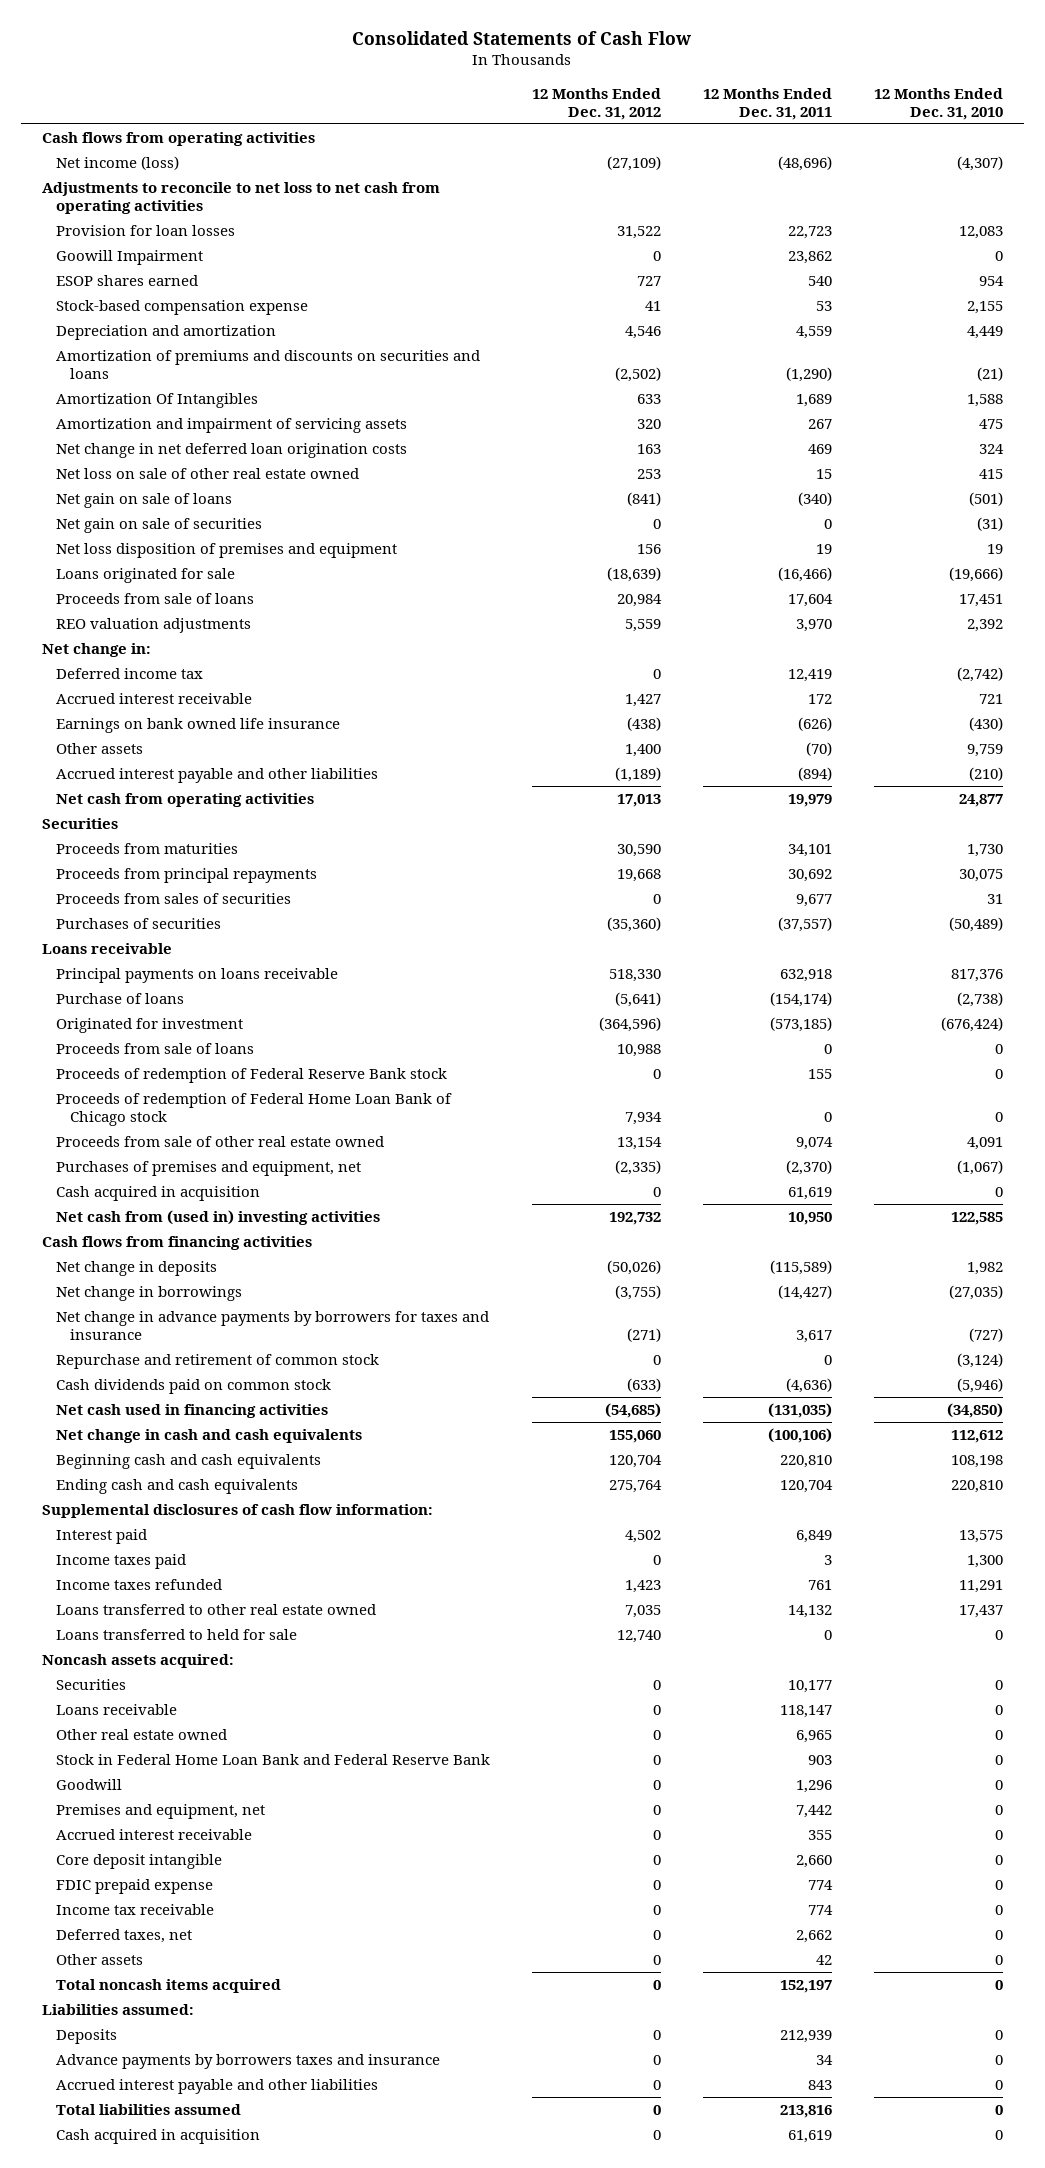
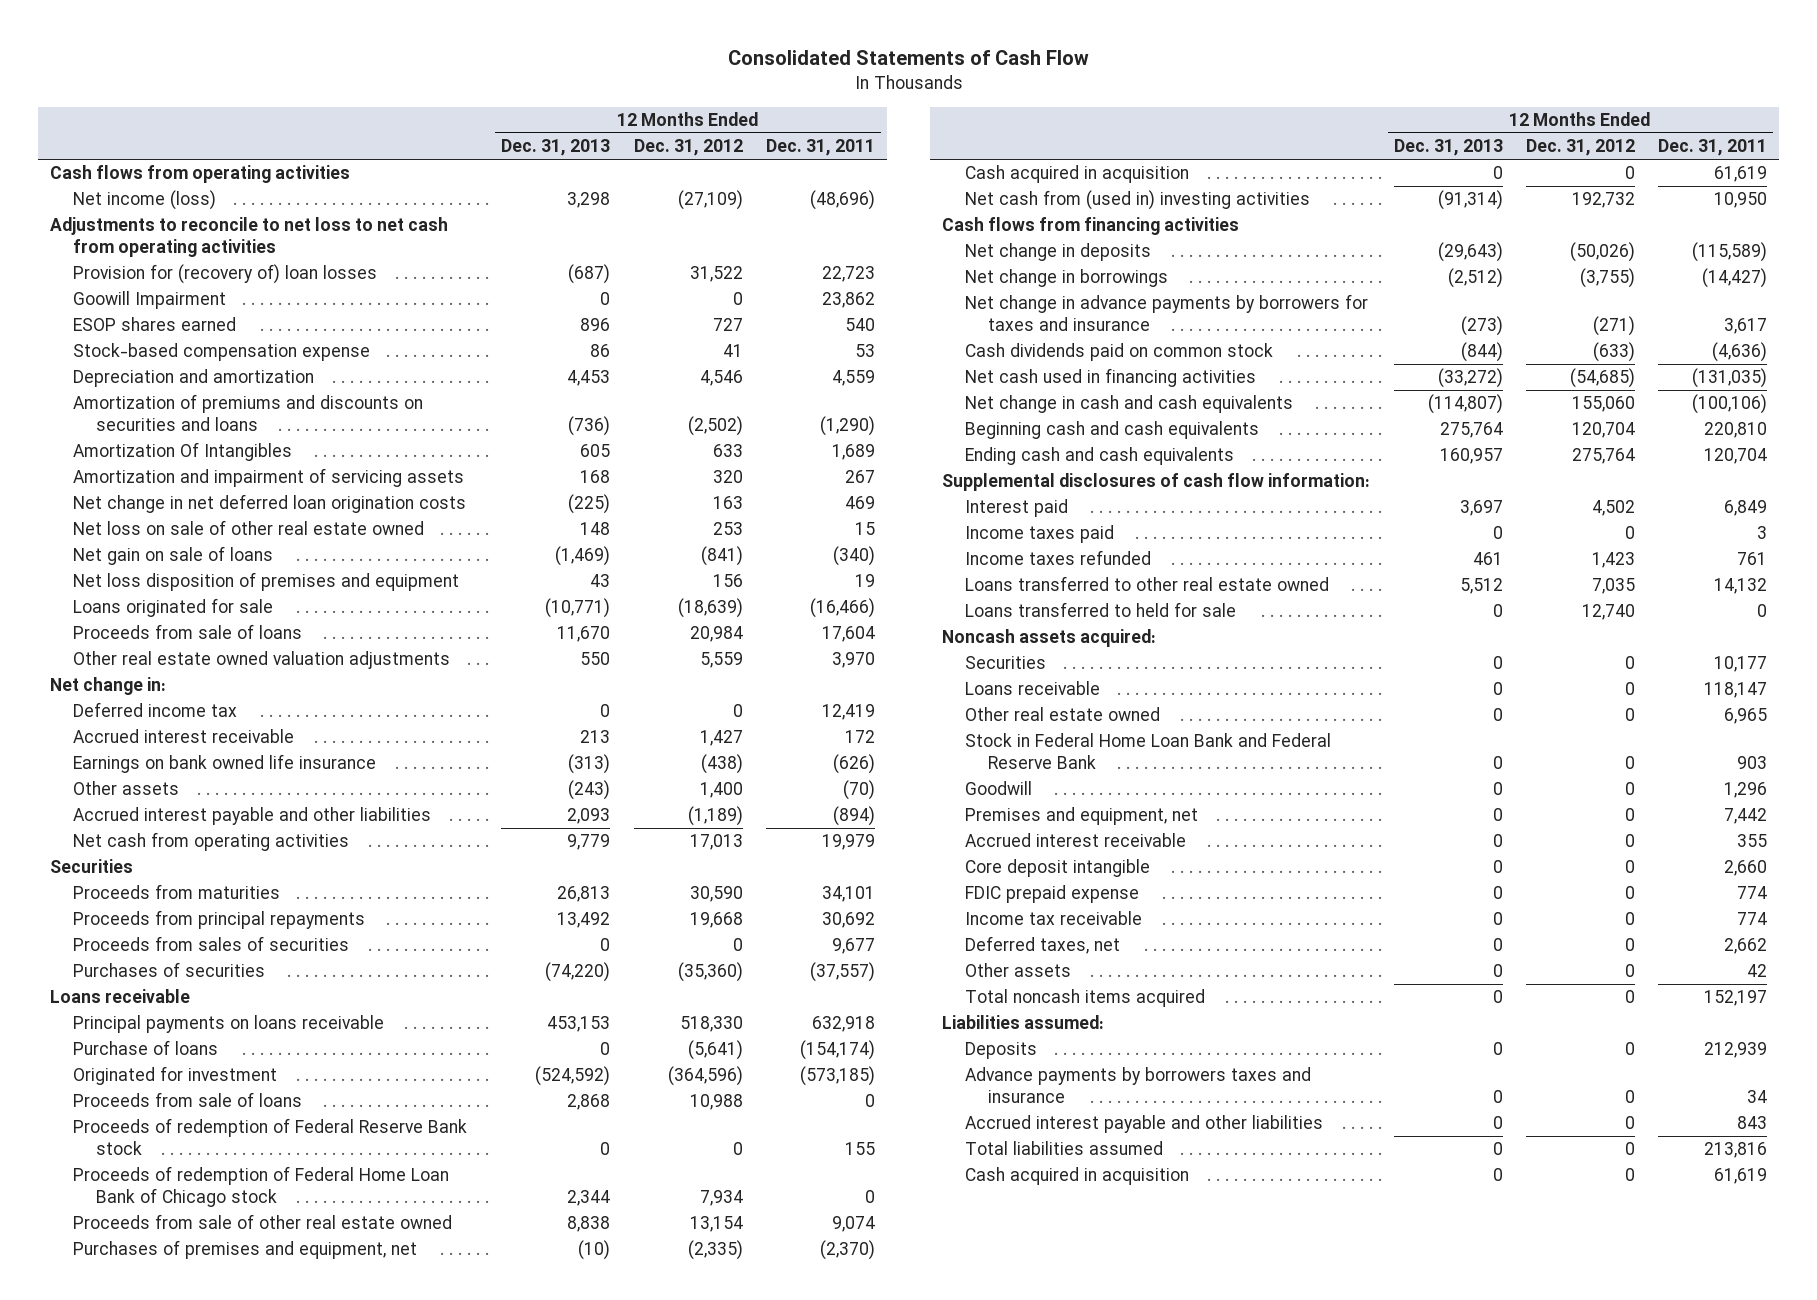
[873,87,1003,120] 12 Months Ended Dec. 31, 2010 -> none
none -> [501,139,611,157] Dec. 31, 2013
[56,225,236,237] Provision for loan losses -> [72,264,377,285] Provision for (recovery of) loan losses
[56,518,263,534] Net gain on sale of securities -> none
[56,618,252,634] REO valuation adjustments -> [72,651,450,670] Other real estate owned valuation adjustments
[56,1354,380,1370] Repurchase and retirement of common stock -> none

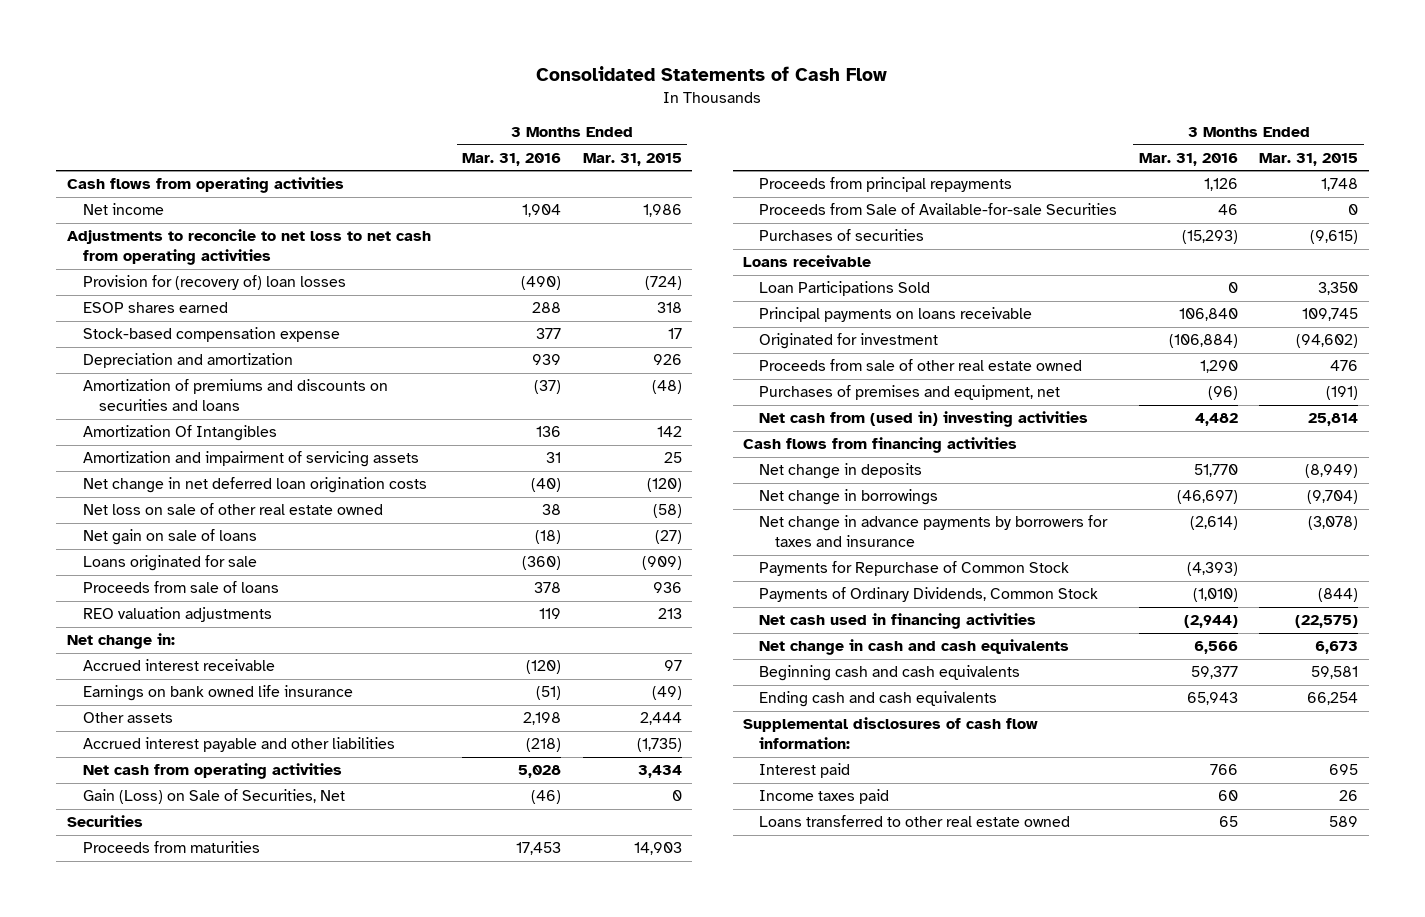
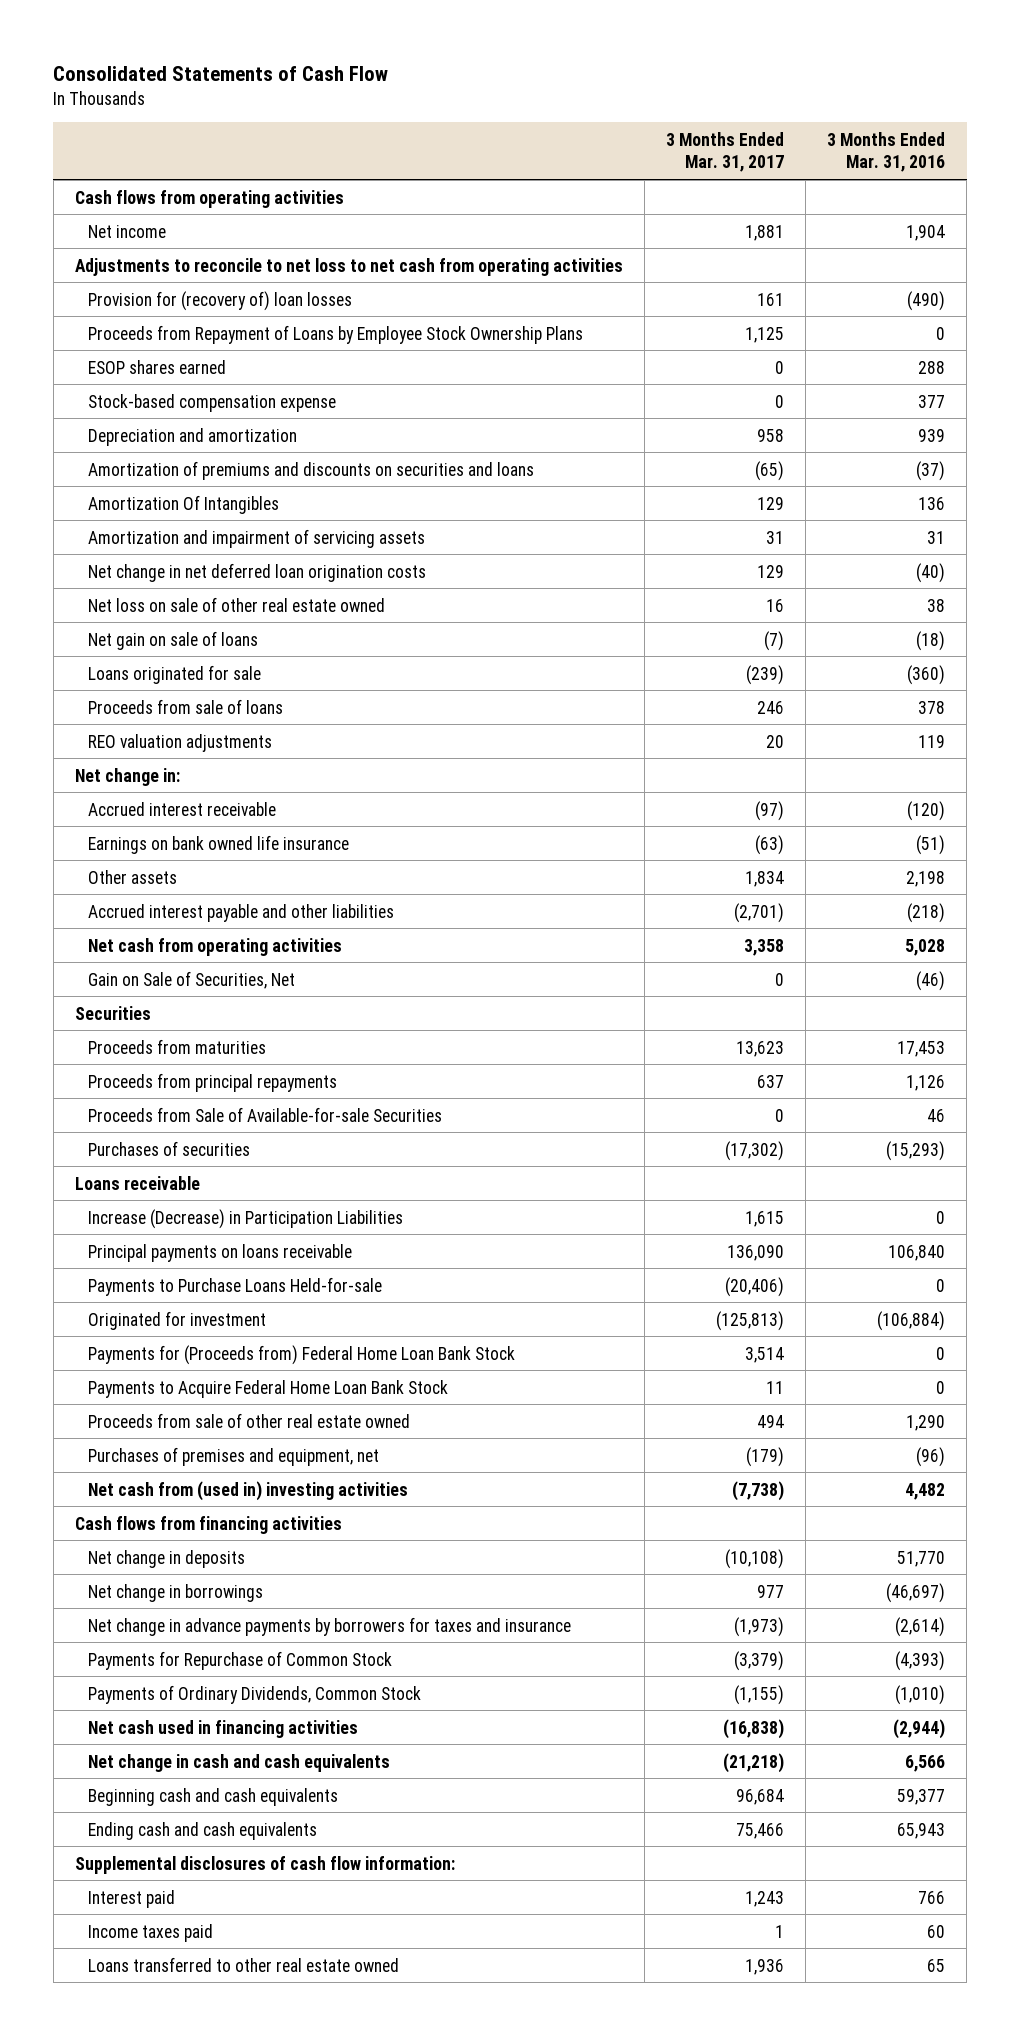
[582,153,682,167] Mar. 31, 2015 -> none
none -> [665,131,784,173] 3 Months Ended Mar. 31, 2017
none -> [88,324,584,344] Proceeds from Repayment of Loans by Employee Stock Ownership Plans
[82,789,345,805] Gain (Loss) on Sale of Securities, Net -> [88,970,296,989] Gain on Sale of Securities, Net
[759,281,931,297] Loan Participations Sold -> none
none -> [88,1208,404,1229] Increase (Decrease) in Participation Liabilities
none -> [88,1276,383,1296] Payments to Purchase Loans Held-for-sale
none -> [88,1344,516,1365] Payments for (Proceeds from) Federal Home Loan Bank Stock
none -> [88,1379,449,1398] Payments to Acquire Federal Home Loan Bank Stock

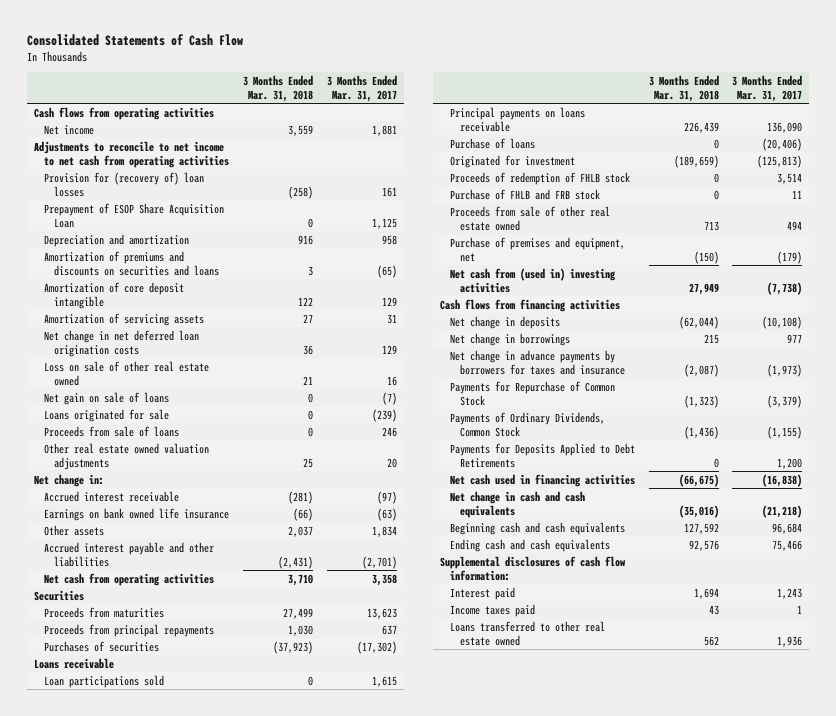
[827,131,946,173] 3 Months Ended Mar. 31, 2016 -> none
none -> [243,74,314,102] 3 Months Ended Mar. 31, 2018
[74,257,623,276] Adjustments to reconcile to net loss to net cash from operating activities -> [33,140,230,168] Adjustments to reconcile to net income to net cash from operating activities
[88,359,227,374] ESOP shares earned -> none
[88,393,337,412] Stock-based compensation expense -> none
[88,324,584,344] Proceeds from Repayment of Loans by Employee Stock Ownership Plans -> [44,202,225,228] Prepayment of ESOP Share Acquisition Loan
[88,494,280,514] Amortization Of Intangibles -> [44,281,185,309] Amortization of core deposit intangible
[88,528,426,548] Amortization and impairment of servicing assets -> [44,312,205,326] Amortization of servicing assets
[88,596,386,612] Net loss on sale of other real estate owned -> [44,360,210,386] Loss on sale of other real estate owned
[88,733,273,752] REO valuation adjustments -> [44,442,210,470] Other real estate owned valuation adjustments
[88,970,296,989] Gain on Sale of Securities, Net -> none
[88,1106,443,1122] Proceeds from Sale of Available-for-sale Securities -> none
[88,1208,404,1229] Increase (Decrease) in Participation Liabilities -> [44,674,165,688] Loan participations sold
[88,1276,383,1296] Payments to Purchase Loans Held-for-sale -> [449,137,535,149] Purchase of loans
[88,1344,516,1365] Payments for (Proceeds from) Federal Home Loan Bank Stock -> [449,171,630,185] Proceeds of redemption of FHLB stock
[88,1379,449,1398] Payments to Acquire Federal Home Loan Bank Stock -> [449,188,600,200] Purchase of FHLB and FRB stock
[88,1446,380,1466] Purchases of premises and equipment, net -> [449,236,625,262] Purchase of premises and equipment, net
none -> [449,442,635,468] Payments for Deposits Applied to Debt Retirements

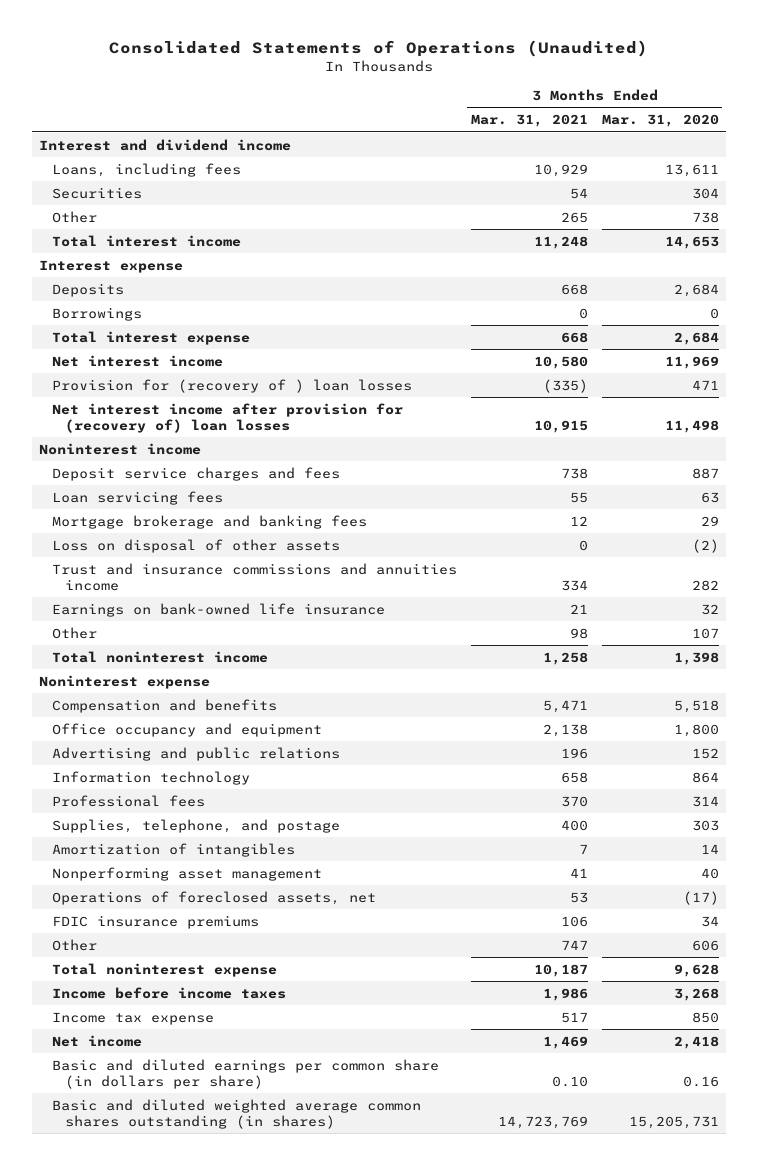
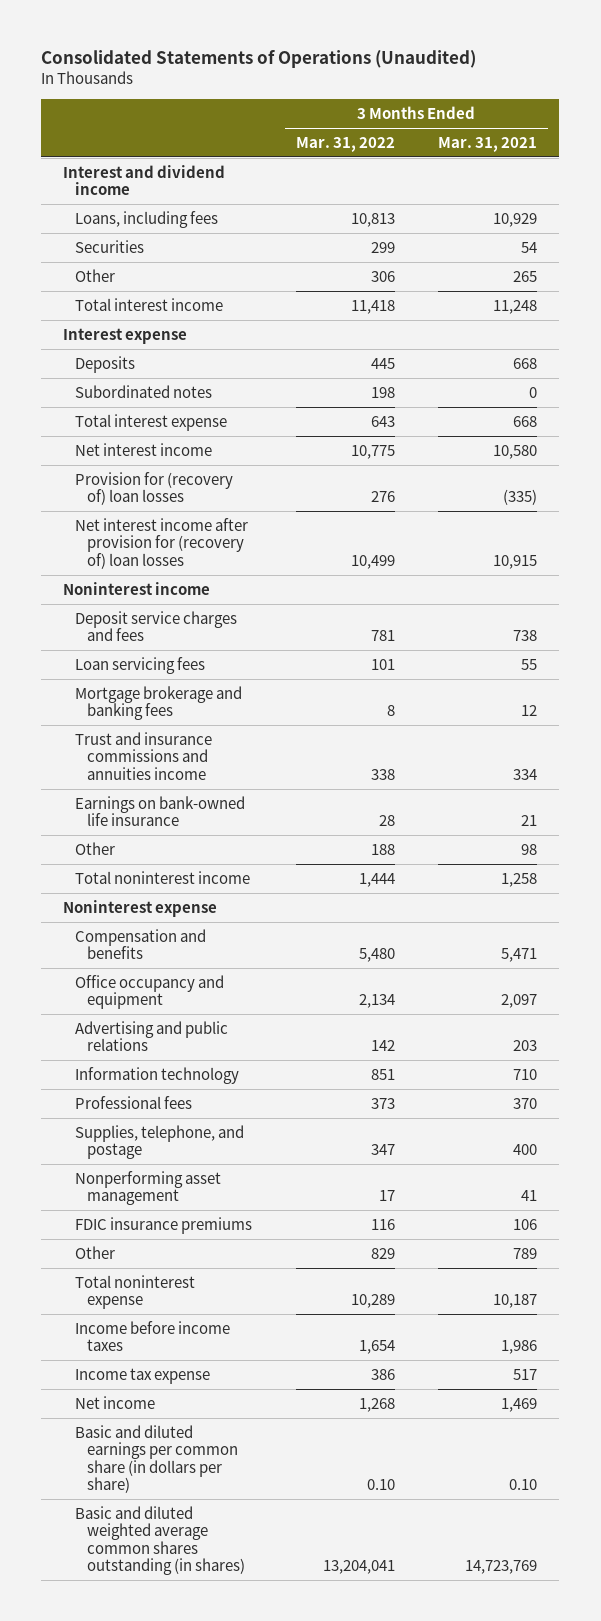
[601,114,719,128] Mar. 31, 2020 -> none
none -> [295,136,395,152] Mar. 31, 2022
[51,306,142,321] Borrowings -> none
none -> [74,384,212,398] Subordinated notes
[51,378,412,393] Provision for (recovery of ) loan losses -> [74,471,233,506] Provision for (recovery of) loan losses
[51,538,340,553] Loss on disposal of other assets -> none
[542,723,588,737] 2,138 -> [501,994,538,1009] 2,097
[560,747,588,759] 196 -> [513,1040,538,1052] 203
[560,771,588,783] 658 -> [513,1068,538,1080] 710
[51,842,295,857] Amortization of intangibles -> none
[51,890,376,905] Operations of foreclosed assets, net -> none
[560,939,588,950] 747 -> [513,1247,538,1259] 789

